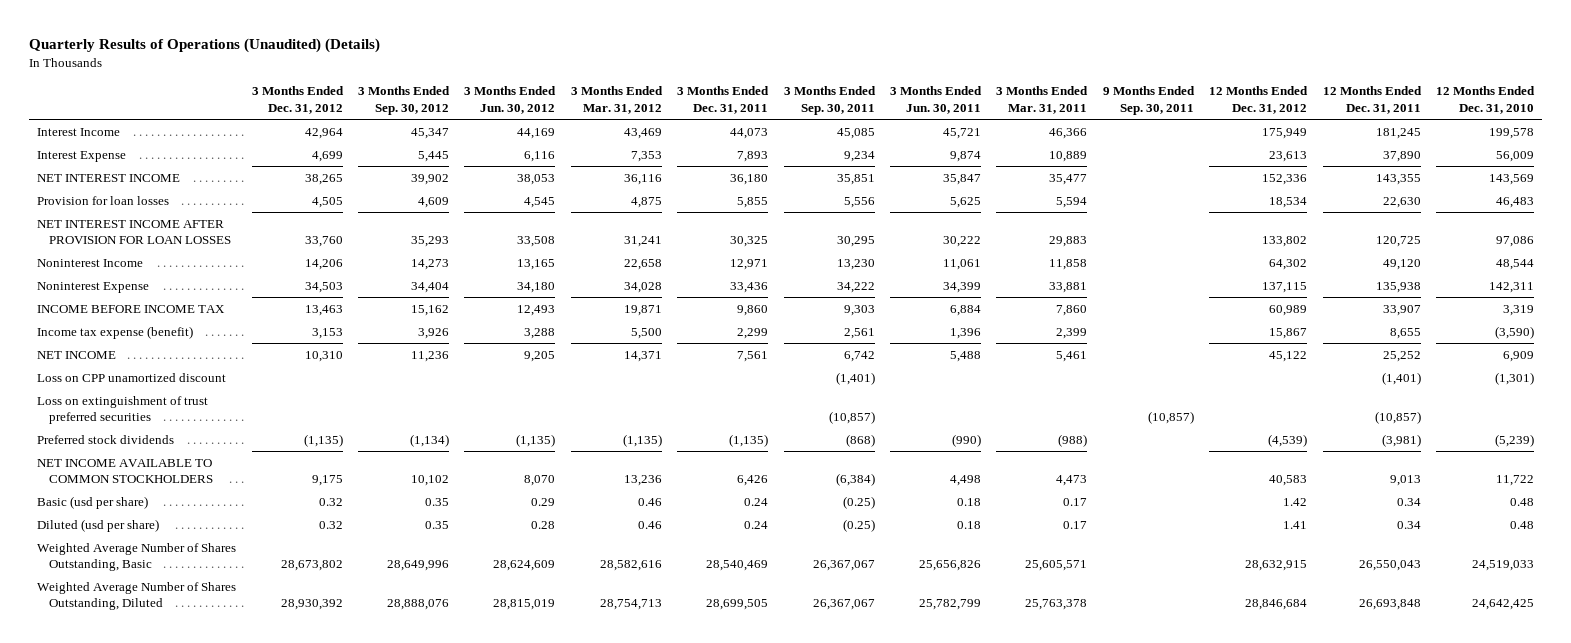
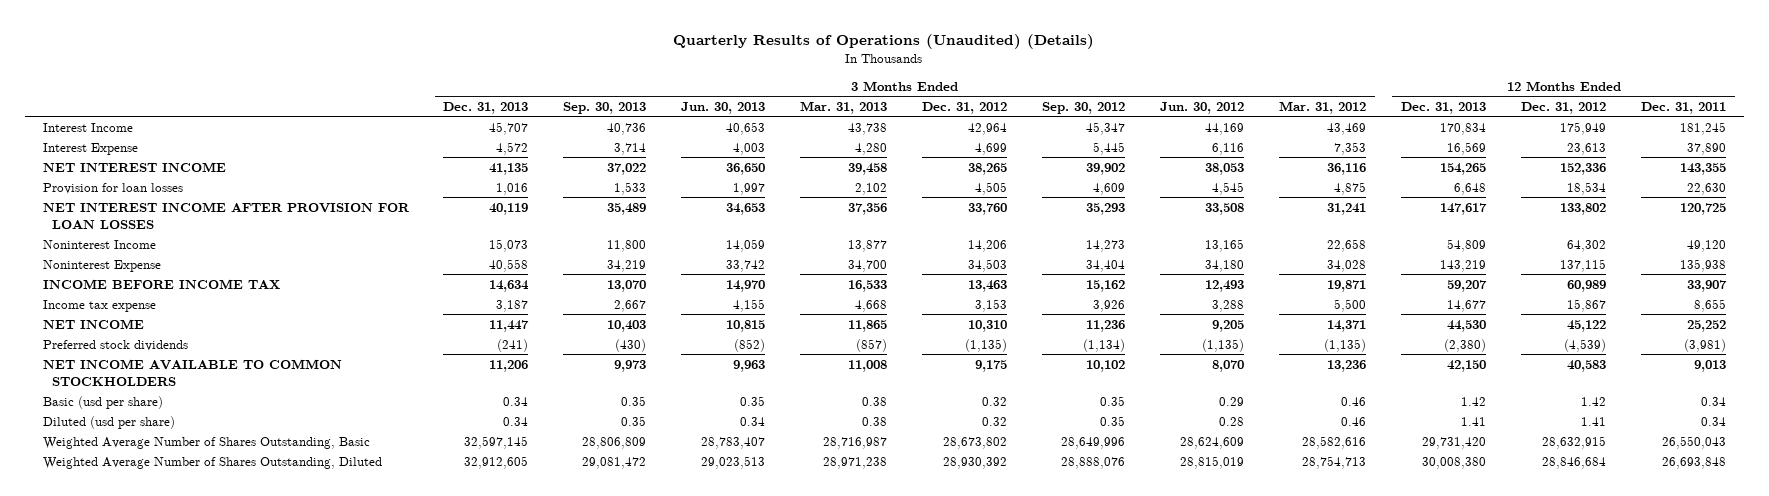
[677,86,770,114] 3 Months Ended Dec. 31, 2011 -> none
[783,86,876,115] 3 Months Ended Sep. 30, 2011 -> none
[889,86,982,114] 3 Months Ended Jun. 30, 2011 -> none
[996,86,1089,114] 3 Months Ended Mar. 31, 2011 -> none
[1102,86,1195,115] 9 Months Ended Sep. 30, 2011 -> none
[1435,86,1535,114] 12 Months Ended Dec. 31, 2010 -> none
none -> [443,101,529,114] Dec. 31, 2013
none -> [563,101,647,114] Sep. 30, 2013
none -> [681,101,766,114] Jun. 30, 2013
none -> [800,100,888,114] Mar. 31, 2013
none -> [1401,101,1487,114] Dec. 31, 2013
[37,325,194,339] Income tax expense (benefit) -> [42,299,156,312] Income tax expense
[37,372,227,382] Loss on CPP unamortized discount -> none
[37,395,209,424] Loss on extinguishment of trust preferred securities -> none

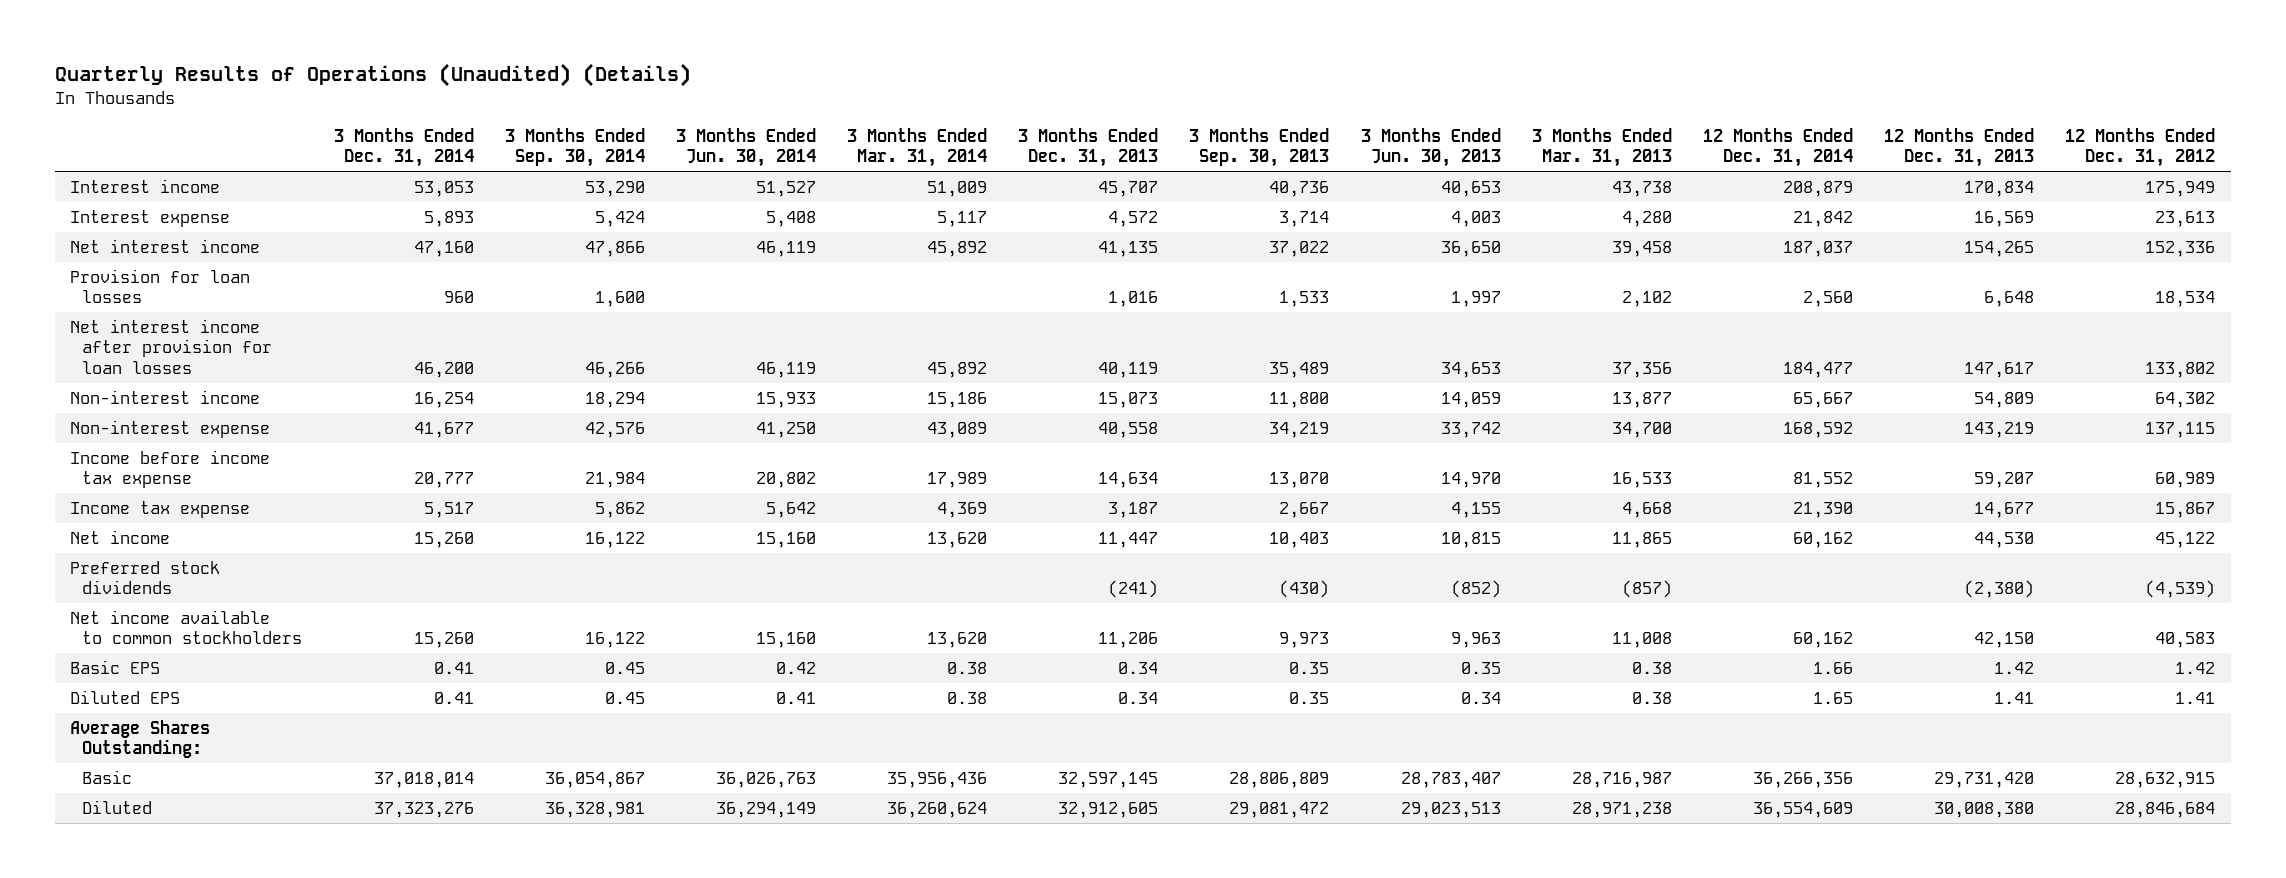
[922,101,1008,114] Dec. 31, 2012 -> none
[1042,101,1126,114] Sep. 30, 2012 -> none
[1160,101,1245,114] Jun. 30, 2012 -> none
[1279,100,1367,114] Mar. 31, 2012 -> none
[1641,101,1727,114] Dec. 31, 2011 -> none
none -> [333,127,474,167] 3 Months Ended Dec. 31, 2014
none -> [504,127,645,167] 3 Months Ended Sep. 30, 2014
none -> [675,127,816,167] 3 Months Ended Jun. 30, 2014
none -> [847,127,988,167] 3 Months Ended Mar. 31, 2014
none -> [1702,127,1853,167] 12 Months Ended Dec. 31, 2014
[42,122,133,132] Interest Income -> [70,178,221,193] Interest income
[42,142,138,155] Interest Expense -> [70,209,231,227] Interest expense
[42,161,226,172] NET INTEREST INCOME -> [70,238,261,253] Net interest income
[42,201,410,229] NET INTEREST INCOME AFTER PROVISION FOR LOAN LOSSES -> [70,318,273,374] Net interest income after provision for loan losses
[42,239,156,249] Noninterest Income -> [70,389,261,404] Non-interest income
[42,259,161,272] Noninterest Expense -> [70,419,271,438] Non-interest expense
[42,278,280,289] INCOME BEFORE INCOME TAX -> [70,449,271,489] Income before income tax expense
[42,318,144,329] NET INCOME -> [70,529,171,544] Net income
[42,358,342,386] NET INCOME AVAILABLE TO COMMON STOCKHOLDERS -> [70,609,303,645] Net income available to common stockholders
[42,395,163,409] Basic (usd per share) -> [70,659,161,674] Basic EPS
[42,415,175,429] Diluted (usd per share) -> [70,689,181,704] Diluted EPS
none -> [70,719,211,759] Average Shares Outstanding:
[42,436,370,449] Weighted Average Number of Shares Outstanding, Basic -> [82,769,133,784] Basic
[42,456,382,469] Weighted Average Number of Shares Outstanding, Diluted -> [82,799,153,814] Diluted

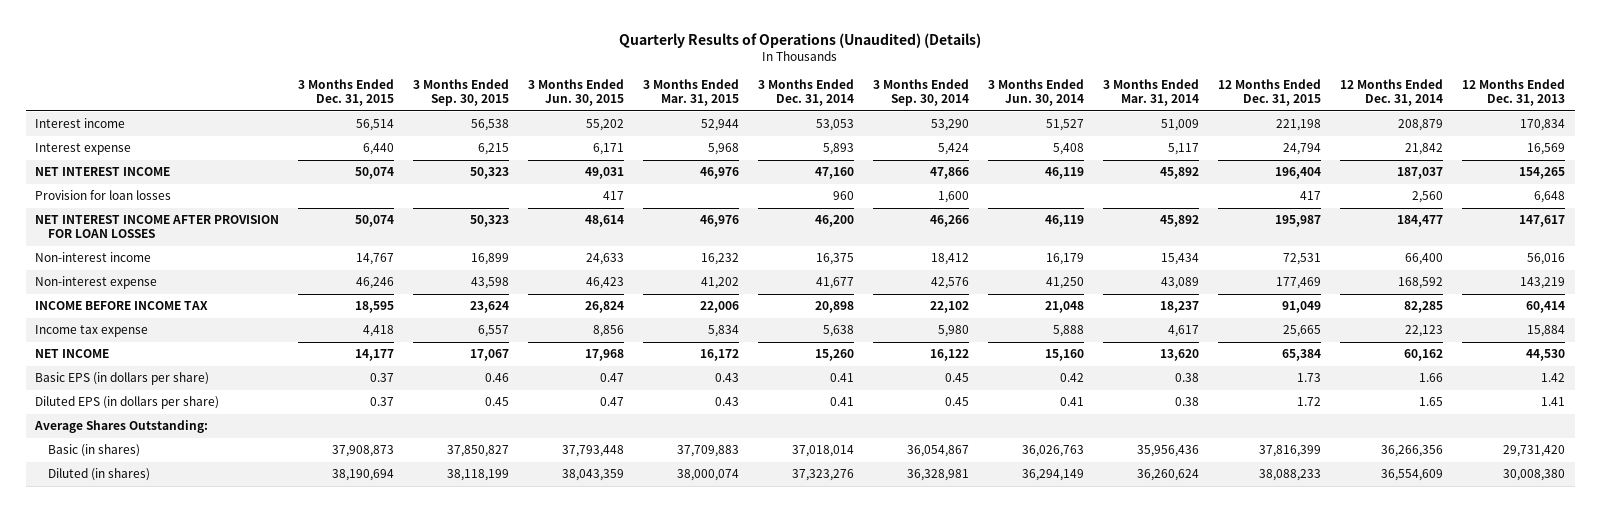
[1018,127,1159,167] 3 Months Ended Dec. 31, 2013 -> none
[1189,127,1330,167] 3 Months Ended Sep. 30, 2013 -> none
[1360,127,1501,167] 3 Months Ended Jun. 30, 2013 -> none
[1531,127,1672,167] 3 Months Ended Mar. 31, 2013 -> none
[2065,127,2216,167] 12 Months Ended Dec. 31, 2012 -> none
none -> [298,79,395,107] 3 Months Ended Dec. 31, 2015
none -> [413,79,510,107] 3 Months Ended Sep. 30, 2015
none -> [528,79,625,107] 3 Months Ended Jun. 30, 2015
none -> [643,79,740,107] 3 Months Ended Mar. 31, 2015
none -> [1218,79,1322,107] 12 Months Ended Dec. 31, 2015
[70,238,261,253] Net interest income -> [35,167,171,177] NET INTEREST INCOME
[70,318,273,374] Net interest income after provision for loan losses -> [35,215,280,239] NET INTEREST INCOME AFTER PROVISION FOR LOAN LOSSES
[413,391,474,408] 16,254 -> [816,253,855,266] 16,375
[584,391,645,408] 18,294 -> [931,253,970,266] 18,412
[755,391,816,408] 15,933 -> [1046,253,1085,266] 16,179
[927,391,988,408] 15,186 -> [1161,253,1200,266] 15,434
[1792,391,1853,408] 65,667 -> [1405,253,1444,266] 66,400
[1974,391,2035,408] 54,809 -> [1527,253,1566,266] 56,016
[70,560,221,595] Preferred stock dividends -> none
[70,609,303,645] Net income available to common stockholders -> none
[70,449,271,489] Income before income tax expense -> [35,301,209,311] INCOME BEFORE INCOME TAX
[413,472,474,489] 20,777 -> [815,301,855,314] 20,898
[584,472,645,489] 21,984 -> [930,301,970,314] 22,102
[755,472,816,489] 20,802 -> [1045,301,1085,314] 21,048
[927,472,988,489] 17,989 -> [1160,301,1200,314] 18,237
[1792,472,1853,489] 81,552 -> [1404,301,1444,314] 82,285
[1974,472,2035,489] 59,207 -> [1526,301,1566,314] 60,414
[423,501,474,518] 5,517 -> [823,325,855,338] 5,638
[594,501,645,518] 5,862 -> [938,325,970,338] 5,980
[765,501,816,518] 5,642 -> [1053,325,1085,338] 5,888
[937,501,988,518] 4,369 -> [1168,325,1200,338] 4,617
[1792,501,1853,518] 21,390 -> [1405,325,1444,338] 22,123
[1974,501,2035,518] 14,677 -> [1527,325,1566,338] 15,884
[70,529,171,544] Net income -> [35,349,110,359] NET INCOME
[70,659,161,674] Basic EPS -> [35,372,210,386] Basic EPS (in dollars per share)
[70,689,181,704] Diluted EPS -> [35,396,220,410] Diluted EPS (in dollars per share)
[82,769,133,784] Basic -> [47,444,140,458] Basic (in shares)
[82,799,153,814] Diluted -> [47,468,150,482] Diluted (in shares)

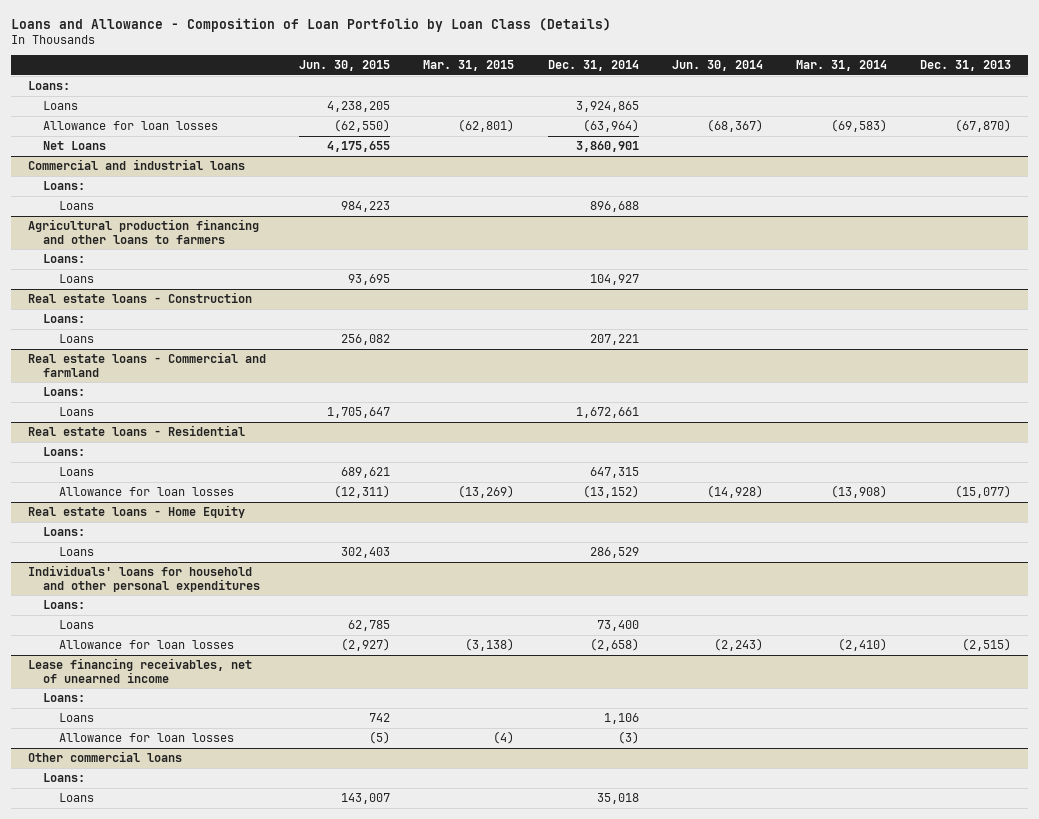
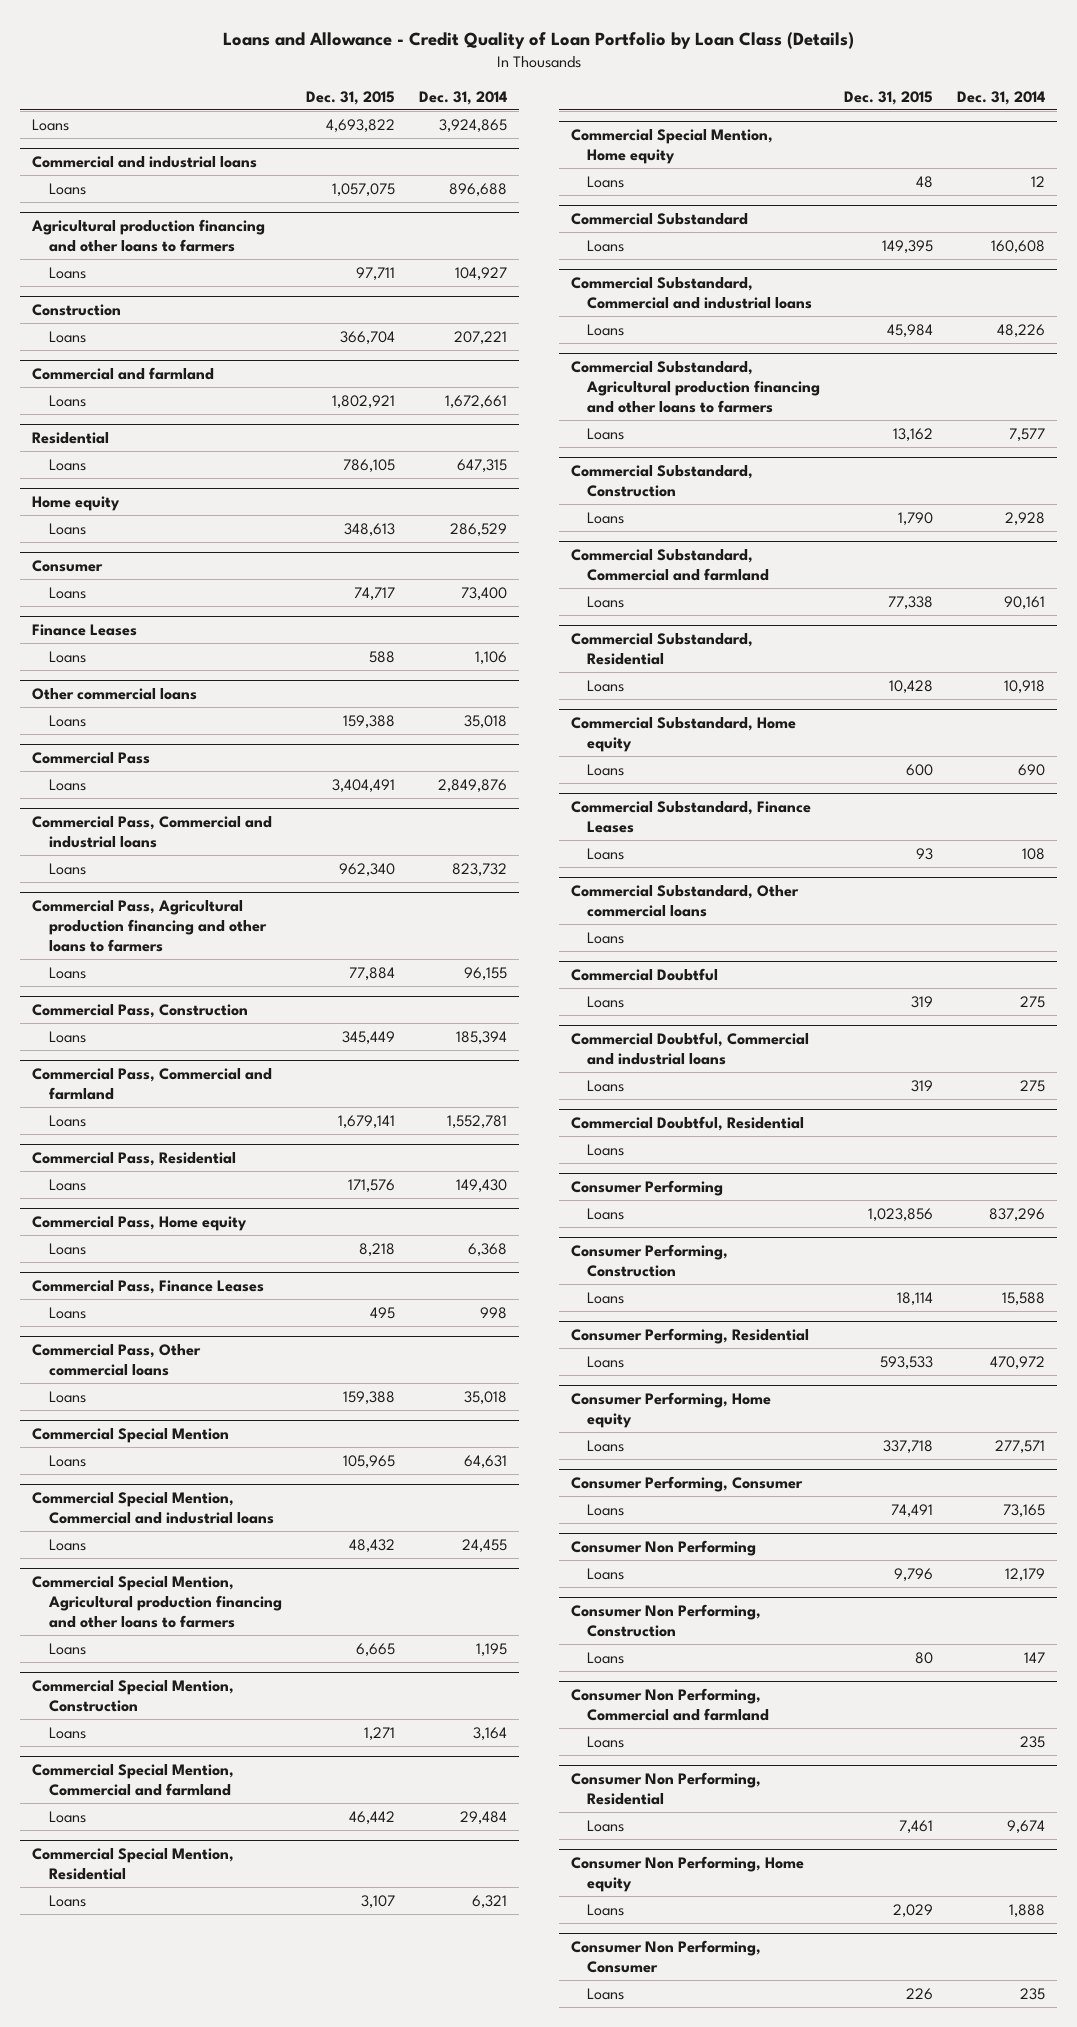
[11,17,612,32] Loans and Allowance - Composition of Loan Portfolio by Loan Class (Details) -> [222,32,854,50] Loans and Allowance - Credit Quality of Loan Portfolio by Loan Class (Details)
[299,60,391,72] Jun. 30, 2015 -> none
[423,60,515,72] Mar. 31, 2015 -> none
[671,60,763,72] Jun. 30, 2014 -> none
[796,60,888,72] Mar. 31, 2014 -> none
[920,60,1012,72] Dec. 31, 2013 -> none
none -> [305,90,395,105] Dec. 31, 2015
[27,80,70,90] Loans: -> none
[43,120,219,130] Allowance for loan losses -> none
[43,140,107,150] Net Loans -> none
[43,180,86,190] Loans: -> none
[43,253,86,263] Loans: -> none
[43,313,86,323] Loans: -> none
[27,291,252,303] Real estate loans - Construction -> [32,303,122,316] Construction
[43,386,86,396] Loans: -> none
[27,351,266,377] Real estate loans - Commercial and farmland -> [32,366,215,380] Commercial and farmland
[43,446,86,456] Loans: -> none
[27,424,245,436] Real estate loans - Residential -> [32,431,110,444] Residential
[58,486,234,496] Allowance for loan losses -> none
[43,526,86,536] Loans: -> none
[27,504,245,518] Real estate loans - Home Equity -> [32,495,121,511] Home equity
[43,599,86,609] Loans: -> none
[27,564,261,592] Individuals' loans for household and other personal expenditures -> [32,559,104,572] Consumer
[58,639,234,649] Allowance for loan losses -> none
[43,692,86,702] Loans: -> none
[27,657,252,683] Lease financing receivables, net of unearned income -> [32,623,138,636] Finance Leases
[58,732,234,742] Allowance for loan losses -> none
[43,772,86,782] Loans: -> none
none -> [32,751,151,764] Commercial Pass
none -> [48,778,86,791] Loans
none -> [32,815,273,848] Commercial Pass, Commercial and industrial loans
none -> [48,862,86,875] Loans
none -> [32,899,267,952] Commercial Pass, Agricultural production financing and other loans to farmers
none -> [48,966,86,979] Loans
none -> [32,1003,249,1018] Commercial Pass, Construction
none -> [48,1030,86,1043] Loans
none -> [32,1067,273,1100] Commercial Pass, Commercial and farmland
none -> [48,1114,86,1127] Loans
none -> [32,1151,237,1166] Commercial Pass, Residential
none -> [48,1178,86,1191] Loans
none -> [32,1215,248,1231] Commercial Pass, Home equity
none -> [48,1242,86,1255] Loans
none -> [32,1279,265,1294] Commercial Pass, Finance Leases
none -> [48,1306,86,1319] Loans
none -> [32,1343,202,1376] Commercial Pass, Other commercial loans
none -> [48,1390,86,1403] Loans
none -> [32,1427,230,1443] Commercial Special Mention
none -> [48,1454,86,1467] Loans
none -> [32,1491,274,1524] Commercial Special Mention, Commercial and industrial loans
none -> [48,1538,86,1551] Loans
none -> [32,1575,282,1628] Commercial Special Mention, Agricultural production financing and other loans to farmers
none -> [48,1642,86,1655] Loans
none -> [32,1679,235,1712] Commercial Special Mention, Construction
none -> [48,1726,86,1739] Loans
none -> [32,1763,235,1796] Commercial Special Mention, Commercial and farmland
none -> [48,1810,86,1823] Loans
none -> [32,1847,235,1880] Commercial Special Mention, Residential
none -> [48,1894,86,1907] Loans
none -> [570,128,773,164] Commercial Special Mention, Home equity
none -> [587,175,625,188] Loans
none -> [570,212,748,225] Commercial Substandard
none -> [587,239,625,252] Loans
none -> [570,276,813,309] Commercial Substandard, Commercial and industrial loans
none -> [587,323,625,336] Loans
none -> [570,360,821,413] Commercial Substandard, Agricultural production financing and other loans to farmers
none -> [587,427,625,440] Loans
none -> [570,464,753,497] Commercial Substandard, Construction
none -> [587,511,625,524] Loans
none -> [570,548,770,581] Commercial Substandard, Commercial and farmland
none -> [587,595,625,608] Loans
none -> [570,632,753,665] Commercial Substandard, Residential
none -> [587,679,625,692] Loans
none -> [570,716,796,752] Commercial Substandard, Home equity
none -> [587,763,625,776] Loans
none -> [570,800,811,833] Commercial Substandard, Finance Leases
none -> [587,847,625,860] Loans
none -> [570,884,799,917] Commercial Substandard, Other commercial loans
none -> [587,931,625,944] Loans
none -> [570,967,718,981] Commercial Doubtful
none -> [587,995,625,1008] Loans
none -> [570,1031,809,1065] Commercial Doubtful, Commercial and industrial loans
none -> [587,1079,625,1092] Loans
none -> [570,1115,804,1131] Commercial Doubtful, Residential
none -> [587,1143,625,1156] Loans
none -> [570,1179,723,1196] Consumer Performing
none -> [587,1207,625,1220] Loans
none -> [570,1243,728,1277] Consumer Performing, Construction
none -> [587,1291,625,1304] Loans
none -> [570,1327,809,1344] Consumer Performing, Residential
none -> [587,1355,625,1368] Loans
none -> [570,1391,771,1428] Consumer Performing, Home equity
none -> [587,1439,625,1452] Loans
none -> [570,1475,803,1492] Consumer Performing, Consumer
none -> [587,1503,625,1516] Loans
none -> [570,1539,756,1556] Consumer Non Performing
none -> [587,1567,625,1580] Loans
none -> [570,1603,761,1637] Consumer Non Performing, Construction
none -> [587,1651,625,1664] Loans
none -> [570,1687,770,1721] Consumer Non Performing, Commercial and farmland
none -> [587,1735,625,1748] Loans
none -> [570,1771,761,1805] Consumer Non Performing, Residential
none -> [587,1819,625,1832] Loans
none -> [570,1855,804,1892] Consumer Non Performing, Home equity
none -> [587,1903,625,1916] Loans
none -> [570,1939,761,1973] Consumer Non Performing, Consumer
none -> [587,1987,625,2000] Loans

